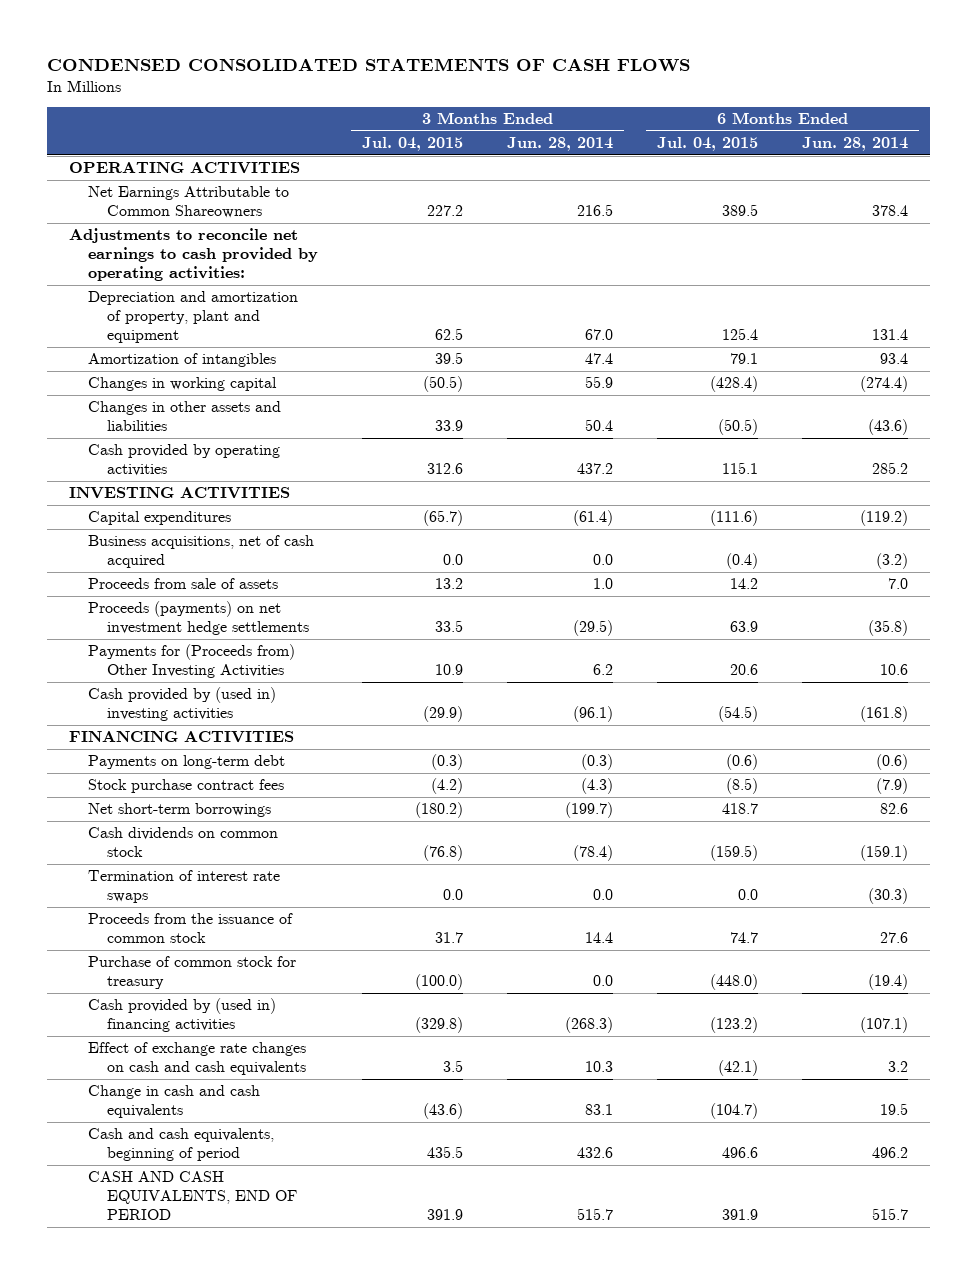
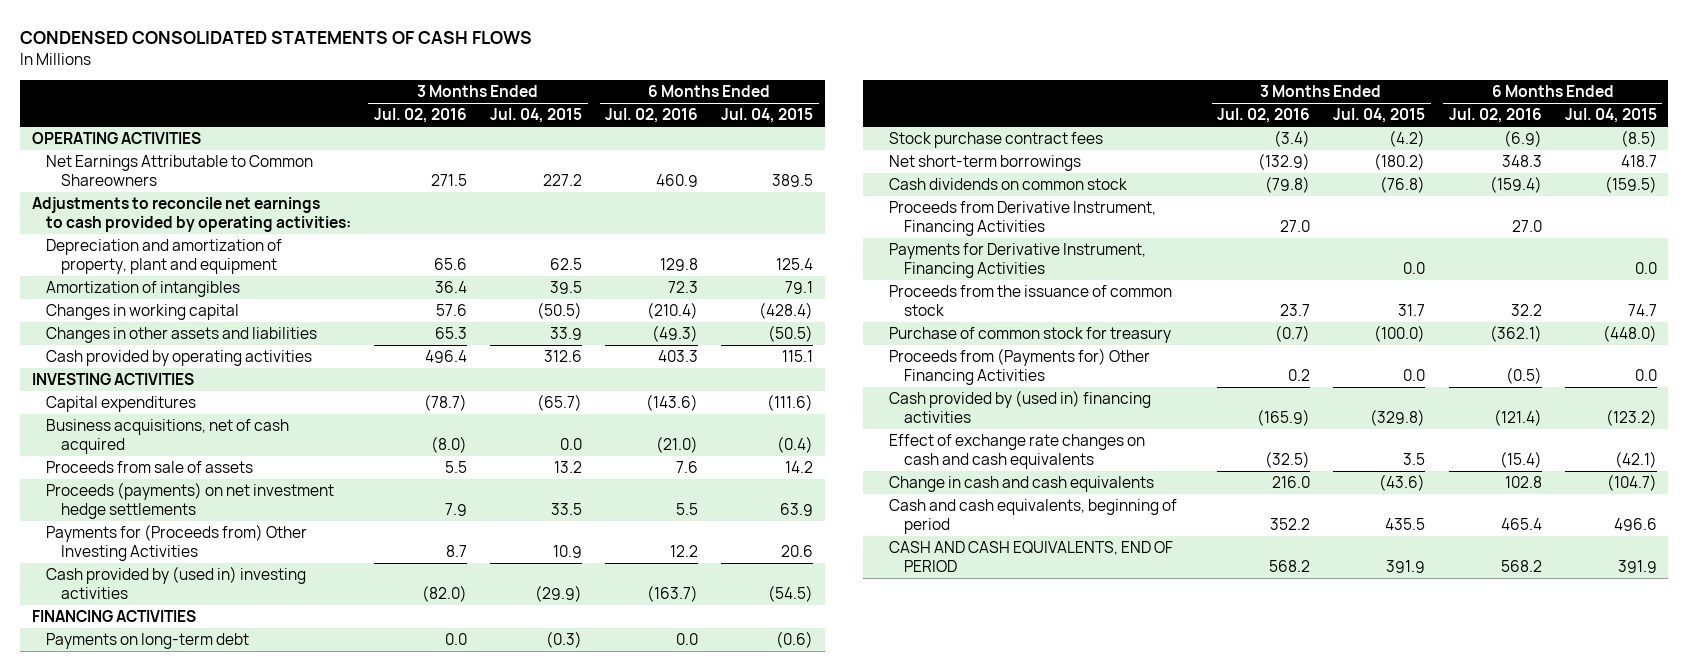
[507,137,614,152] Jun. 28, 2014 -> none
[802,137,909,152] Jun. 28, 2014 -> none
none -> [374,108,468,124] Jul. 02, 2016
none -> [605,108,699,124] Jul. 02, 2016
none -> [889,201,1157,237] Proceeds from Derivative Instrument, Financing Activities
[88,870,281,904] Termination of interest rate swaps -> [889,243,1147,279] Payments for Derivative Instrument, Financing Activities
none -> [889,348,1151,386] Proceeds from (Payments for) Other Financing Activities

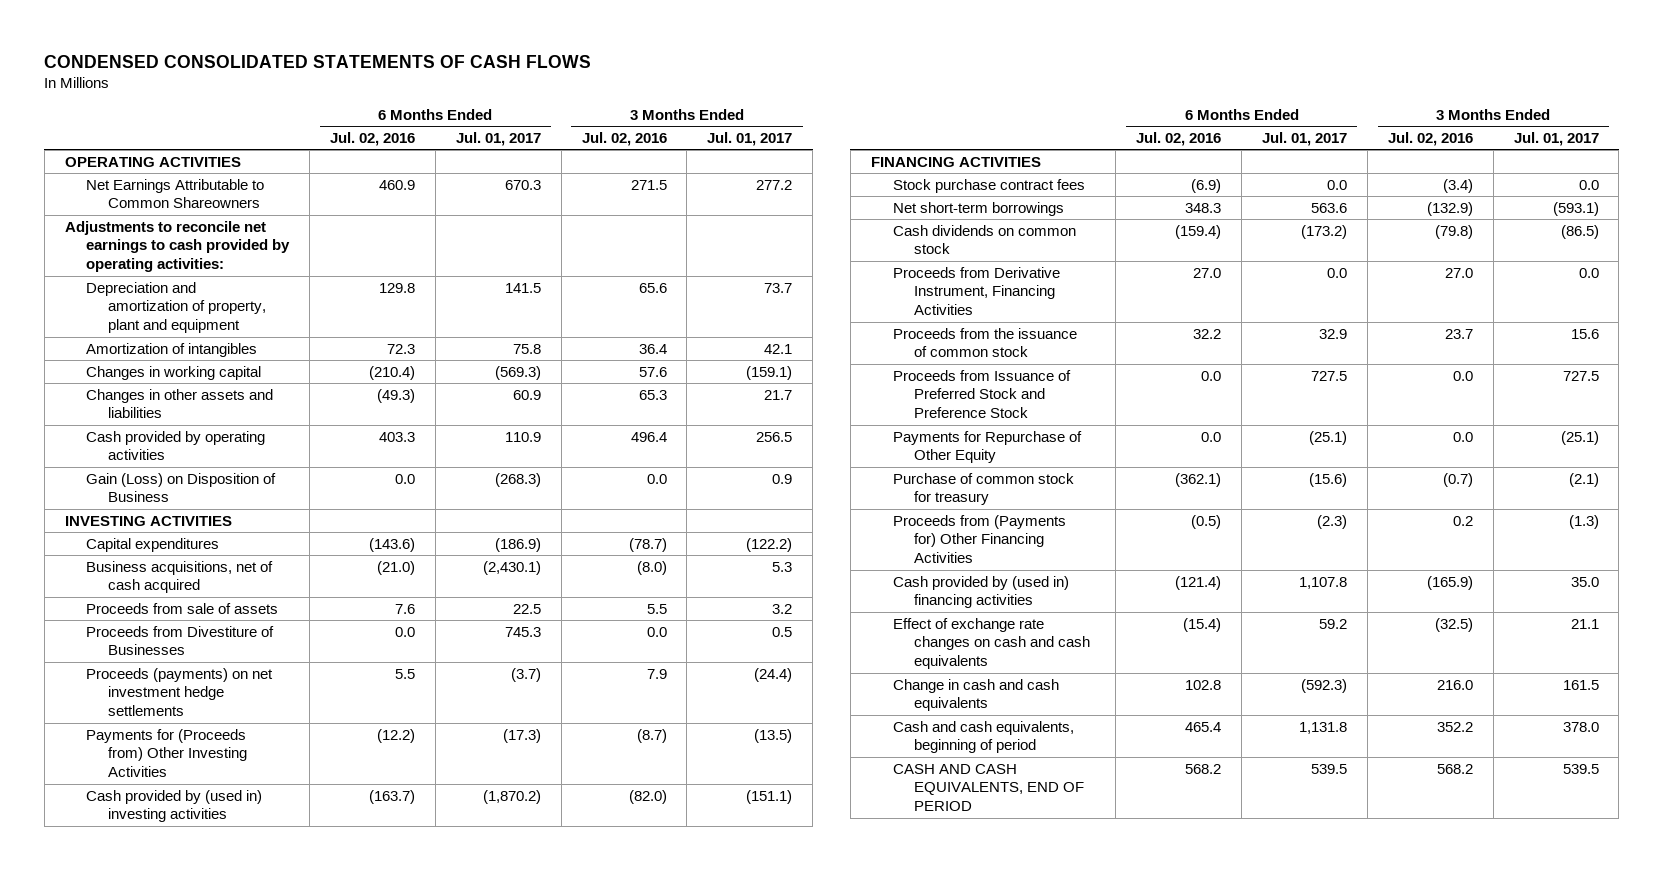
[490,108,583,124] Jul. 04, 2015 -> none
[721,108,814,124] Jul. 04, 2015 -> none
none -> [455,131,541,146] Jul. 01, 2017
none -> [707,131,793,146] Jul. 01, 2017
none -> [86,472,277,503] Gain (Loss) on Disposition of Business
none -> [86,625,275,656] Proceeds from Divestiture of Businesses
[446,545,468,558] 8.7 -> [636,728,667,743] (8.7)
[670,545,699,558] 12.2 -> [377,728,416,743] (12.2)
[46,633,250,650] Payments on long-term debt -> none
[889,243,1147,279] Payments for Derivative Instrument, Financing Activities -> none
none -> [892,369,1071,419] Proceeds from Issuance of Preferred Stock and Preference Stock
none -> [892,430,1082,464] Payments for Repurchase of Other Equity

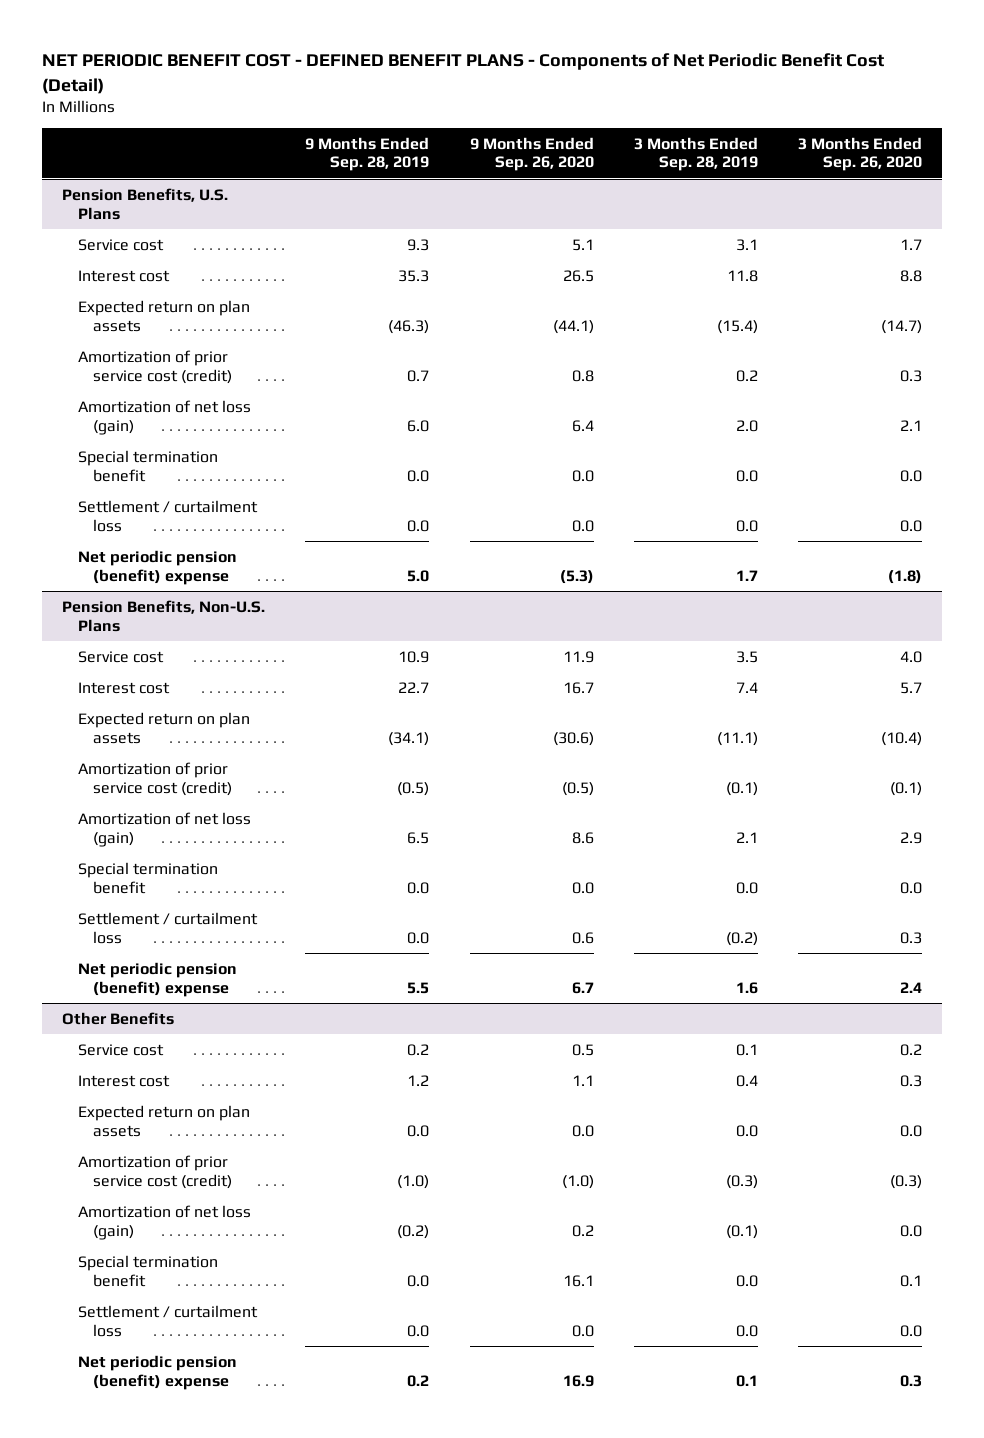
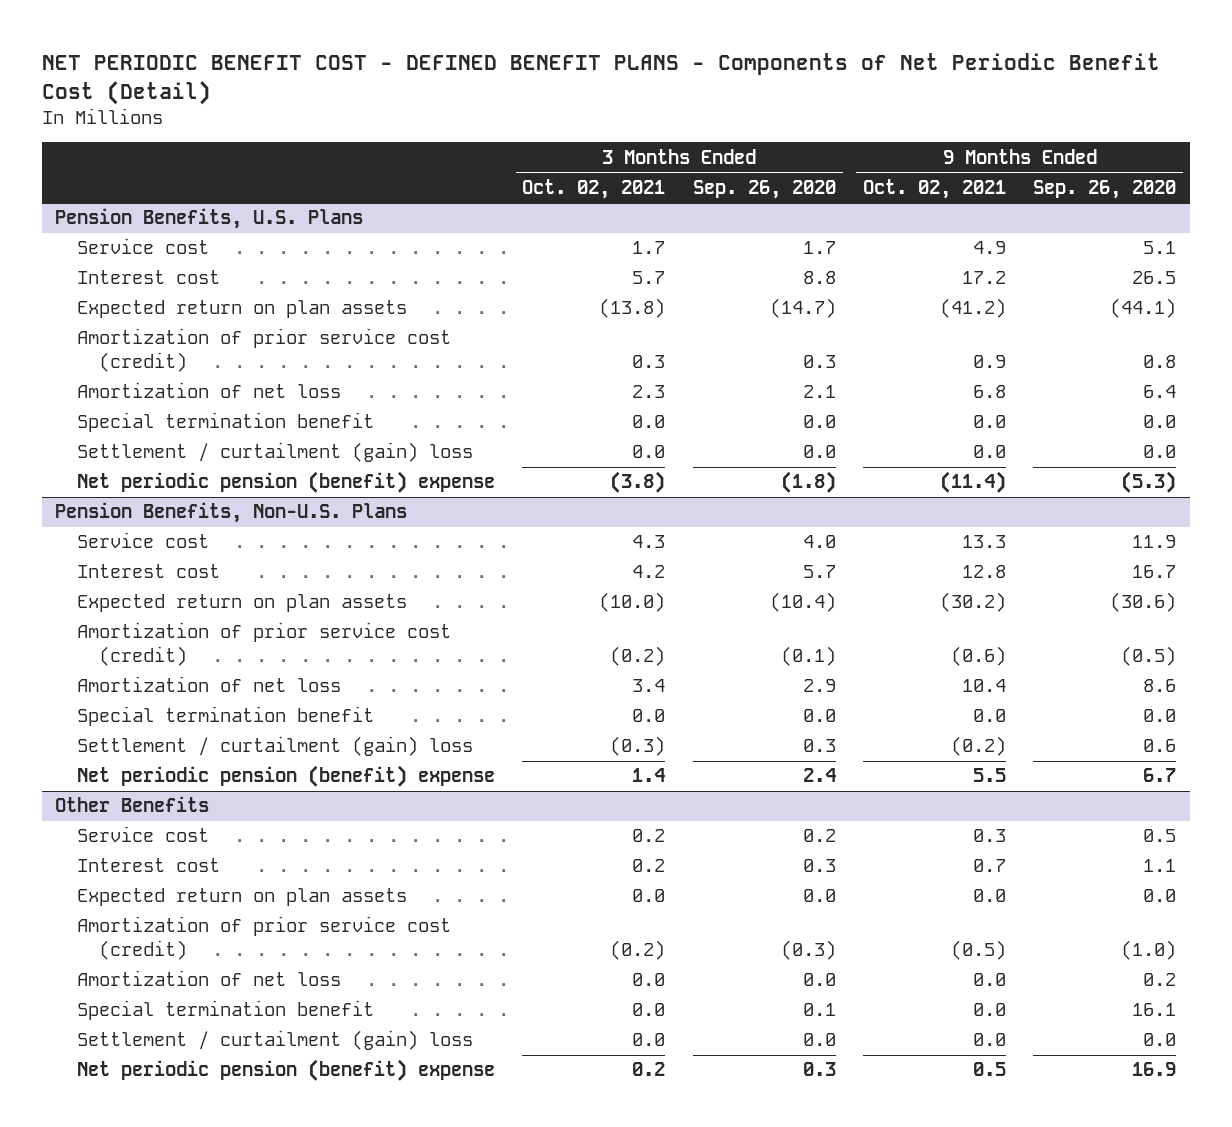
[305,136,430,172] 9 Months Ended Sep. 28, 2019 -> none
[633,136,758,172] 3 Months Ended Sep. 28, 2019 -> none
none -> [522,178,666,199] Oct. 02, 2021
none -> [863,178,1007,199] Oct. 02, 2021
[77,399,251,435] Amortization of net loss (gain) -> [77,382,342,399] Amortization of net loss
[77,499,258,532] Settlement / curtailment loss -> [77,442,474,463] Settlement / curtailment (gain) loss
[77,811,251,847] Amortization of net loss (gain) -> [77,676,342,693] Amortization of net loss
[77,911,258,944] Settlement / curtailment loss -> [77,736,474,757] Settlement / curtailment (gain) loss
[77,1204,251,1240] Amortization of net loss (gain) -> [77,970,342,987] Amortization of net loss
[77,1304,258,1337] Settlement / curtailment loss -> [77,1030,474,1051] Settlement / curtailment (gain) loss

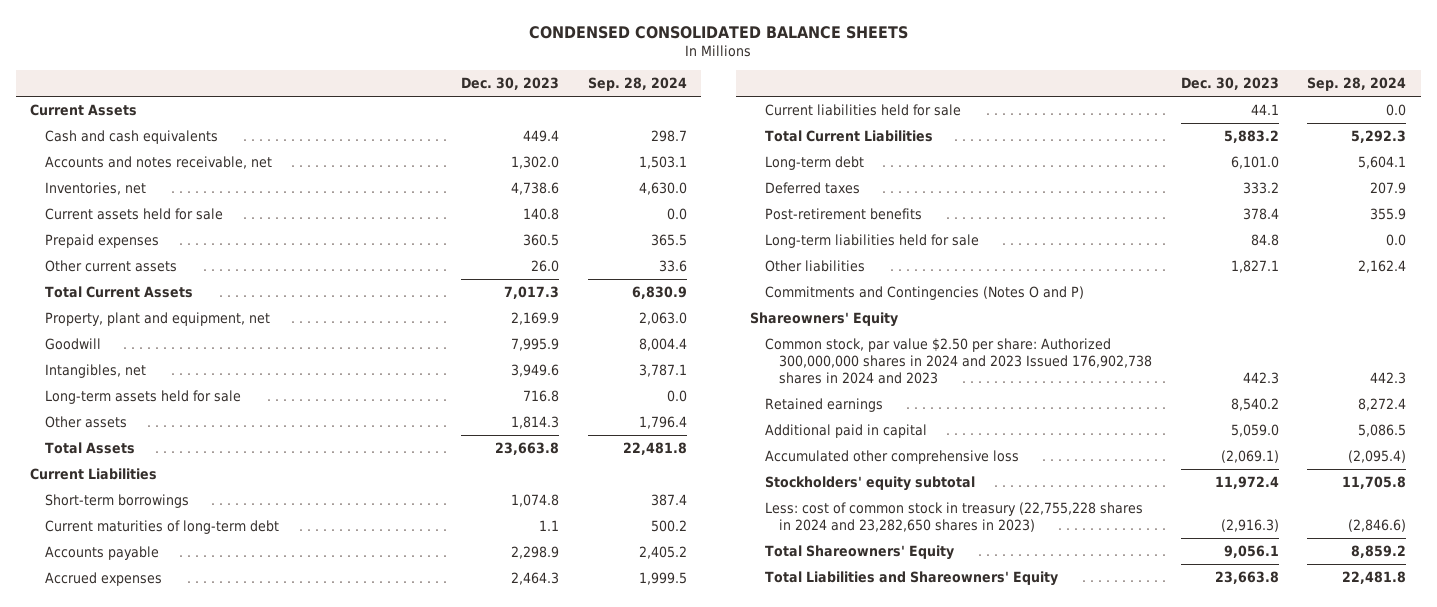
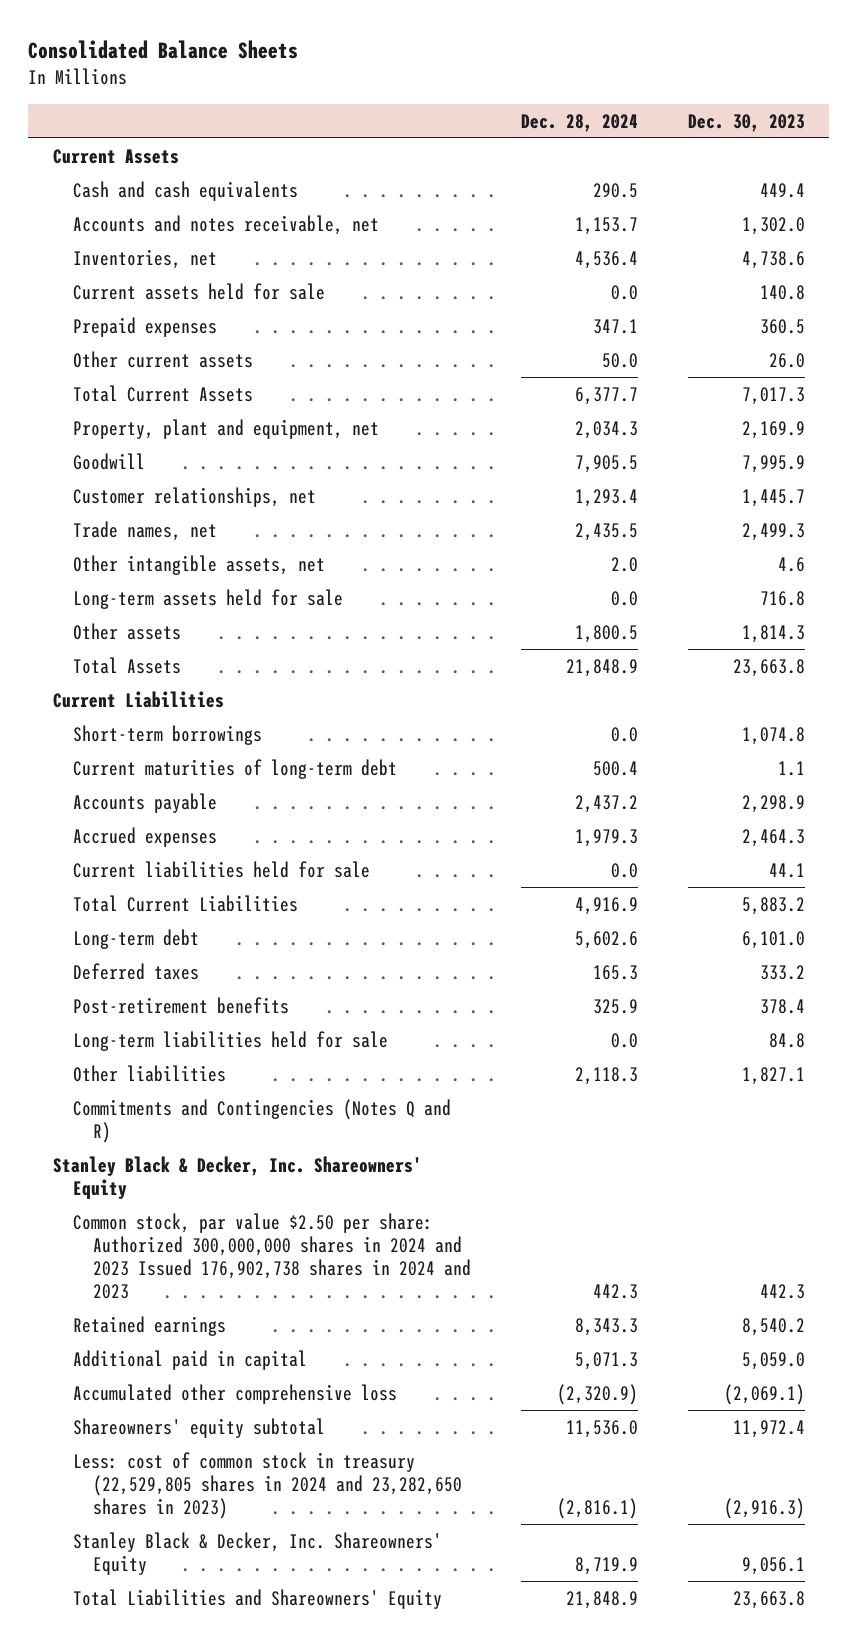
[529,25,909,39] CONDENSED CONSOLIDATED BALANCE SHEETS -> [28,40,299,60] Consolidated Balance Sheets
[587,77,687,92] Sep. 28, 2024 -> none
none -> [521,113,639,132] Dec. 28, 2024
none -> [73,486,317,507] Customer relationships, net
none -> [73,520,218,541] Trade names, net
[44,364,146,379] Intangibles, net -> [73,554,326,575] Other intangible assets, net
[511,364,560,378] 3,949.6 -> [777,556,805,572] 4.6
[764,286,1084,301] Commitments and Contingencies (Notes O and P) -> [73,1098,452,1143] Commitments and Contingencies (Notes Q and R)
[750,312,899,328] Shareowners' Equity -> [53,1155,423,1199] Stanley Black & Decker, Inc. Shareowners' Equity
[764,476,975,492] Stockholders' equity subtotal -> [73,1417,326,1438] Shareowners' equity subtotal
[764,502,1143,532] Less: cost of common stock in treasury (22,755,228 shares in 2024 and 23,282,650 shares in 2023) -> [73,1451,463,1519] Less: cost of common stock in treasury (22,529,805 shares in 2024 and 23,282,650 shares in 2023)
[764,545,954,561] Total Shareowners' Equity -> [73,1531,443,1575] Stanley Black & Decker, Inc. Shareowners' Equity

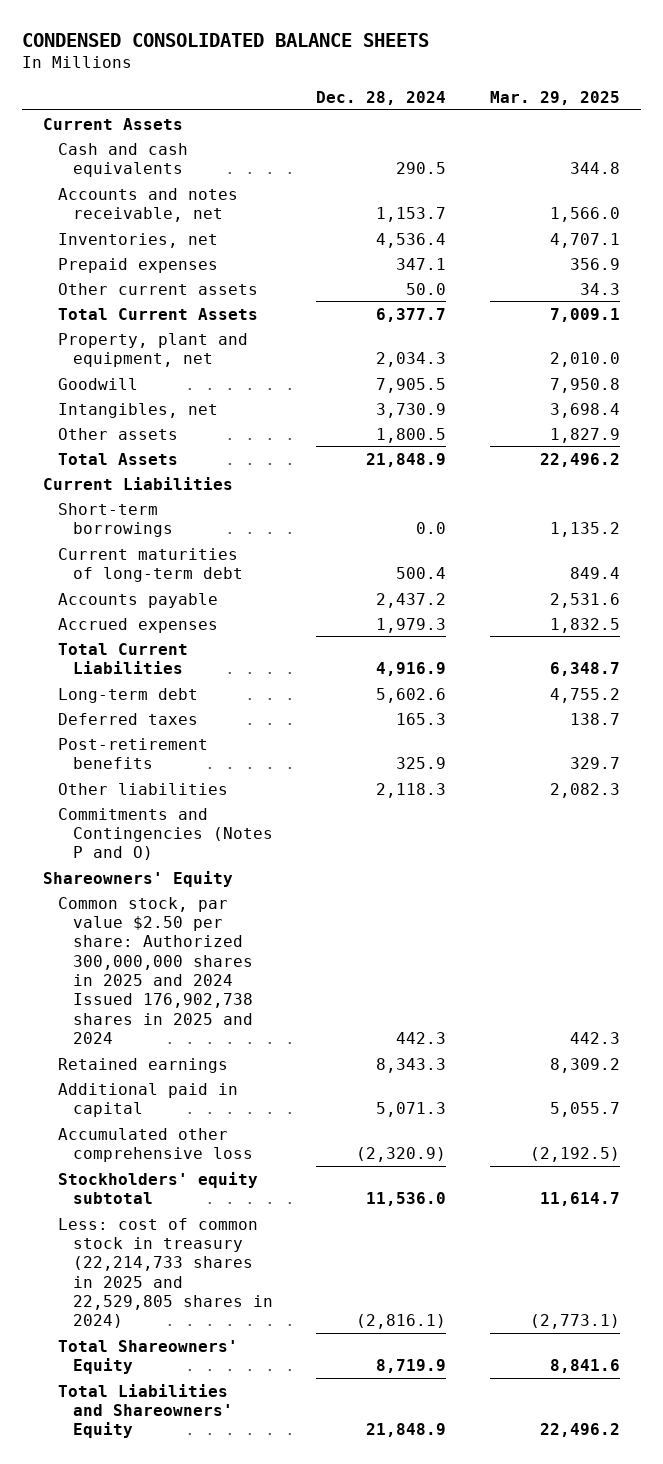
[28,40,299,60] Consolidated Balance Sheets -> [21,32,429,47] CONDENSED CONSOLIDATED BALANCE SHEETS
[687,113,805,132] Dec. 30, 2023 -> none
none -> [489,90,620,105] Mar. 29, 2025
[73,282,326,300] Current assets held for sale -> none
[73,486,317,507] Customer relationships, net -> none
[73,520,218,541] Trade names, net -> none
[73,588,344,609] Long-term assets held for sale -> none
[73,554,326,575] Other intangible assets, net -> [58,402,219,418] Intangibles, net
[611,556,639,572] 2.0 -> [376,402,447,418] 3,730.9
[73,860,371,878] Current liabilities held for sale -> none
[73,1030,389,1051] Long-term liabilities held for sale -> none
[73,1098,452,1143] Commitments and Contingencies (Notes Q and R) -> [58,807,273,861] Commitments and Contingencies (Notes P and O)
[53,1155,423,1199] Stanley Black & Decker, Inc. Shareowners' Equity -> [43,870,234,887] Shareowners' Equity
[73,1212,472,1300] Common stock, par value $2.50 per share: Authorized 300,000,000 shares in 2024 and 2023 Issued 176,902,738 shares in 2024 and 2023 -> [58,896,253,1044] Common stock, par value $2.50 per share: Authorized 300,000,000 shares in 2025 and 2024 Issued 176,902,738 shares in 2025 and 2024
[73,1417,326,1438] Shareowners' equity subtotal -> [58,1171,259,1204] Stockholders' equity subtotal
[73,1451,463,1519] Less: cost of common stock in treasury (22,529,805 shares in 2024 and 23,282,650 shares in 2023) -> [58,1217,273,1329] Less: cost of common stock in treasury (22,214,733 shares in 2025 and 22,529,805 shares in 2024)
[73,1531,443,1575] Stanley Black & Decker, Inc. Shareowners' Equity -> [58,1339,239,1374] Total Shareowners' Equity

